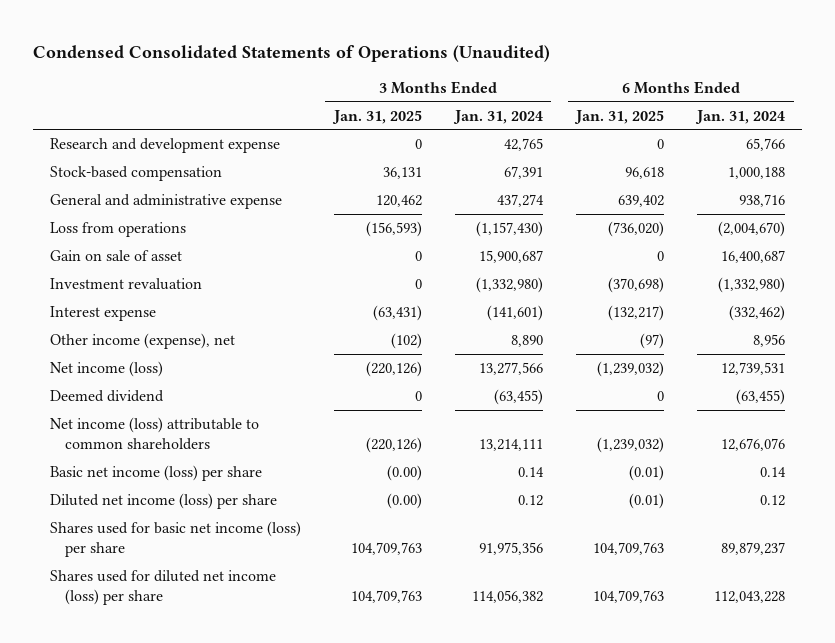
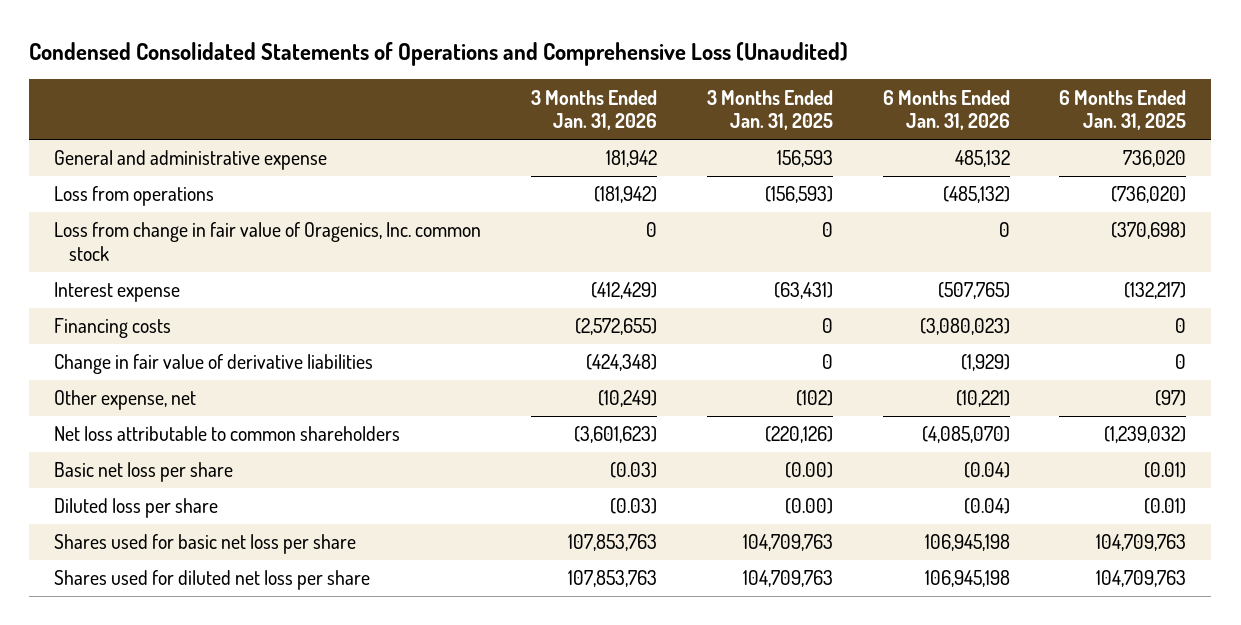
[32,44,550,62] Condensed Consolidated Statements of Operations (Unaudited) -> [29,41,849,66] Condensed Consolidated Statements of Operations and Comprehensive Loss (Unaudited)
[452,109,543,124] Jan. 31, 2024 -> none
[695,109,786,124] Jan. 31, 2024 -> none
none -> [531,89,658,131] 3 Months Ended Jan. 31, 2026
none -> [882,89,1010,131] 6 Months Ended Jan. 31, 2026
[49,138,280,154] Research and development expense -> none
[49,166,222,182] Stock-based compensation -> none
[375,195,422,208] 120,462 -> [776,150,833,168] 156,593
[618,195,665,208] 639,402 -> [1123,150,1187,168] 736,020
[49,250,182,262] Gain on sale of asset -> none
[49,278,202,291] Investment revaluation -> [54,222,482,262] Loss from change in fair value of Oragenics, Inc. common stock
[49,390,164,403] Deemed dividend -> none
[49,417,259,451] Net income (loss) attributable to common shareholders -> none
none -> [54,318,172,339] Financing costs
none -> [54,354,374,375] Change in fair value of derivative liabilities
[49,333,235,350] Other income (expense), net -> [54,390,197,411] Other expense, net
[49,361,163,378] Net income (loss) -> [54,426,401,442] Net loss attributable to common shareholders
[49,465,262,482] Basic net income (loss) per share -> [54,462,234,483] Basic net loss per share
[49,493,277,510] Diluted net income (loss) per share -> [54,498,219,519] Diluted loss per share
[49,521,301,558] Shares used for basic net income (loss) per share -> [54,534,357,555] Shares used for basic net loss per share
[49,570,276,606] Shares used for diluted net income (loss) per share -> [54,570,371,591] Shares used for diluted net loss per share

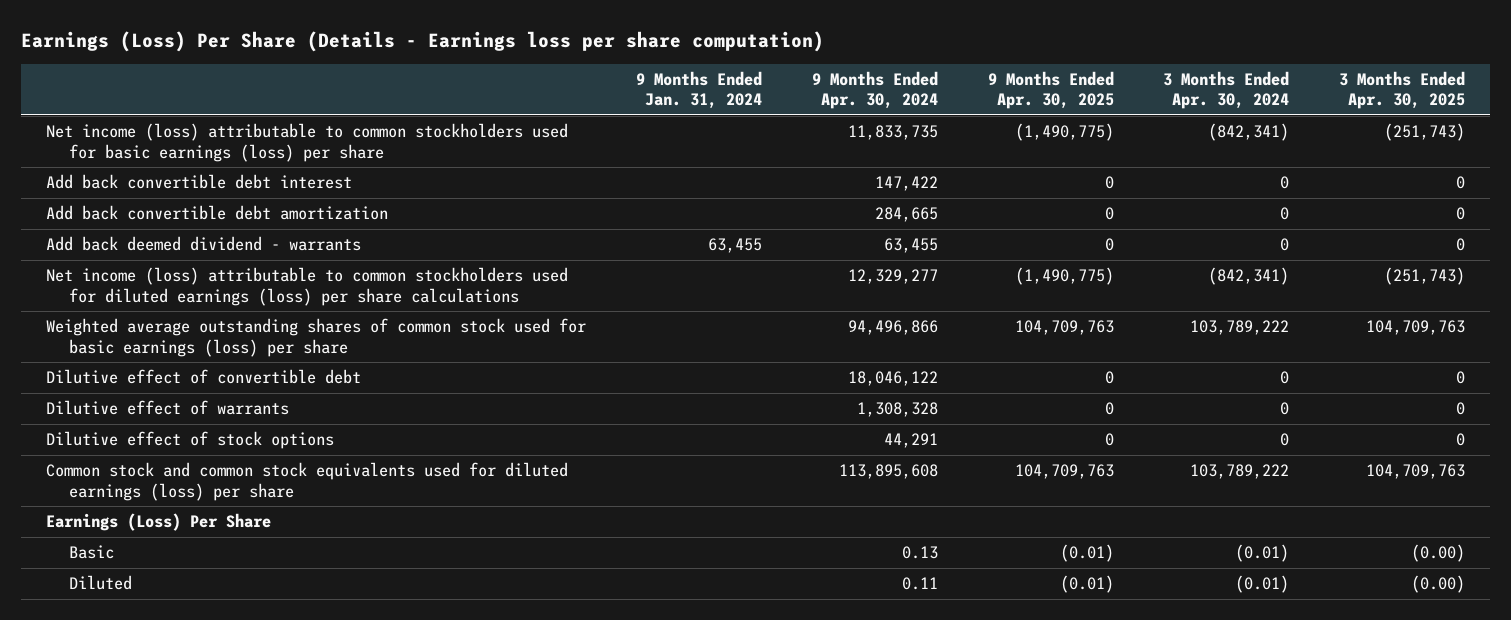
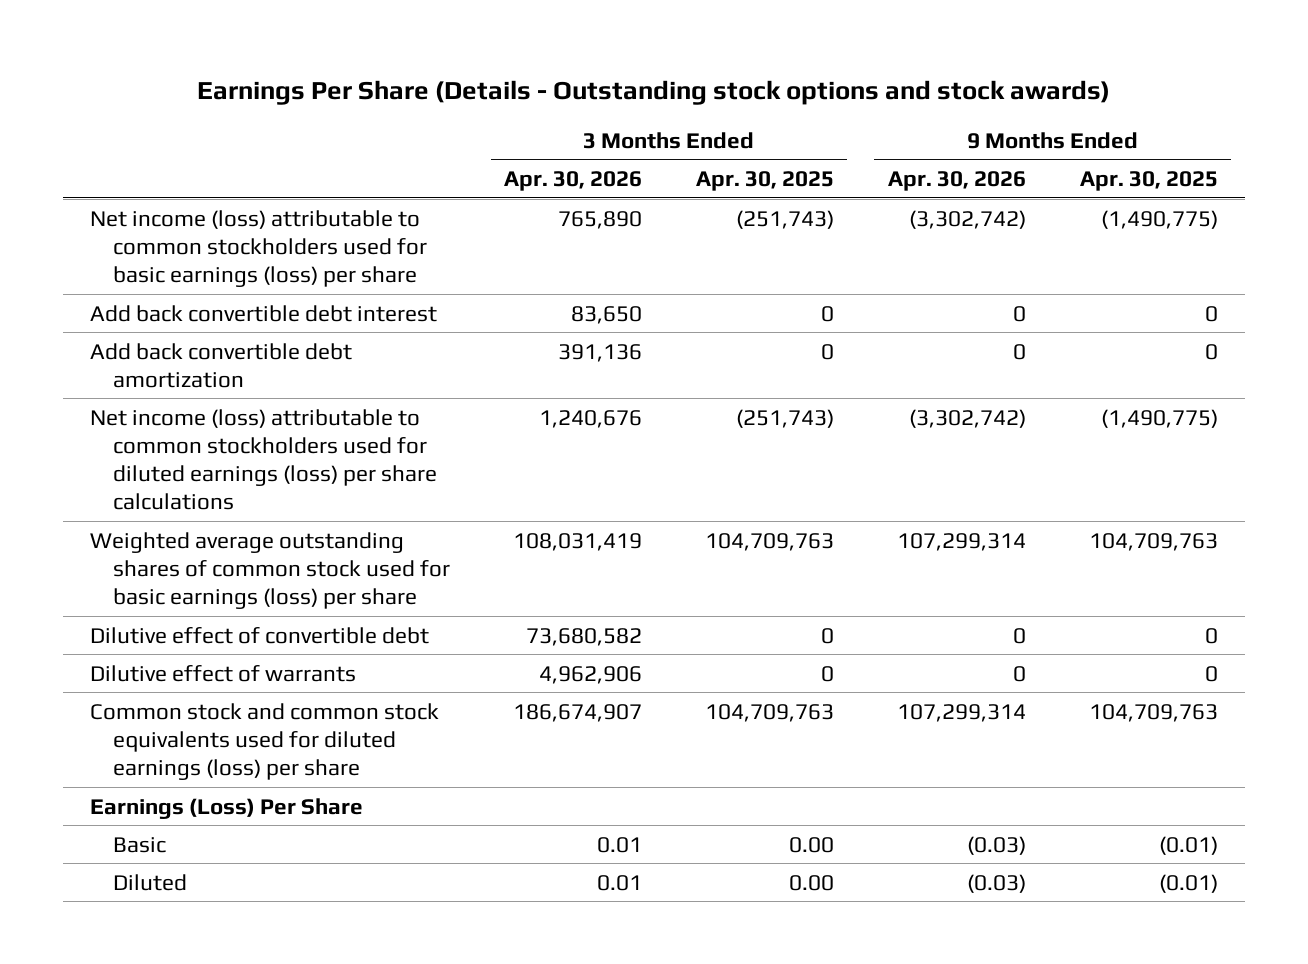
[21,31,825,53] Earnings (Loss) Per Share (Details - Earnings loss per share computation) -> [196,79,1110,105] Earnings Per Share (Details - Outstanding stock options and stock awards)
[635,70,762,110] 9 Months Ended Jan. 31, 2024 -> none
[811,70,938,110] 9 Months Ended Apr. 30, 2024 -> none
[1163,70,1290,110] 3 Months Ended Apr. 30, 2024 -> none
none -> [504,171,643,192] Apr. 30, 2026
none -> [887,171,1026,192] Apr. 30, 2026
[46,236,362,252] Add back deemed dividend - warrants -> none
[46,431,335,450] Dilutive effect of stock options -> none
[1411,544,1466,563] (0.00) -> [788,836,834,853] 0.00
[1411,575,1466,594] (0.00) -> [788,874,834,891] 0.00

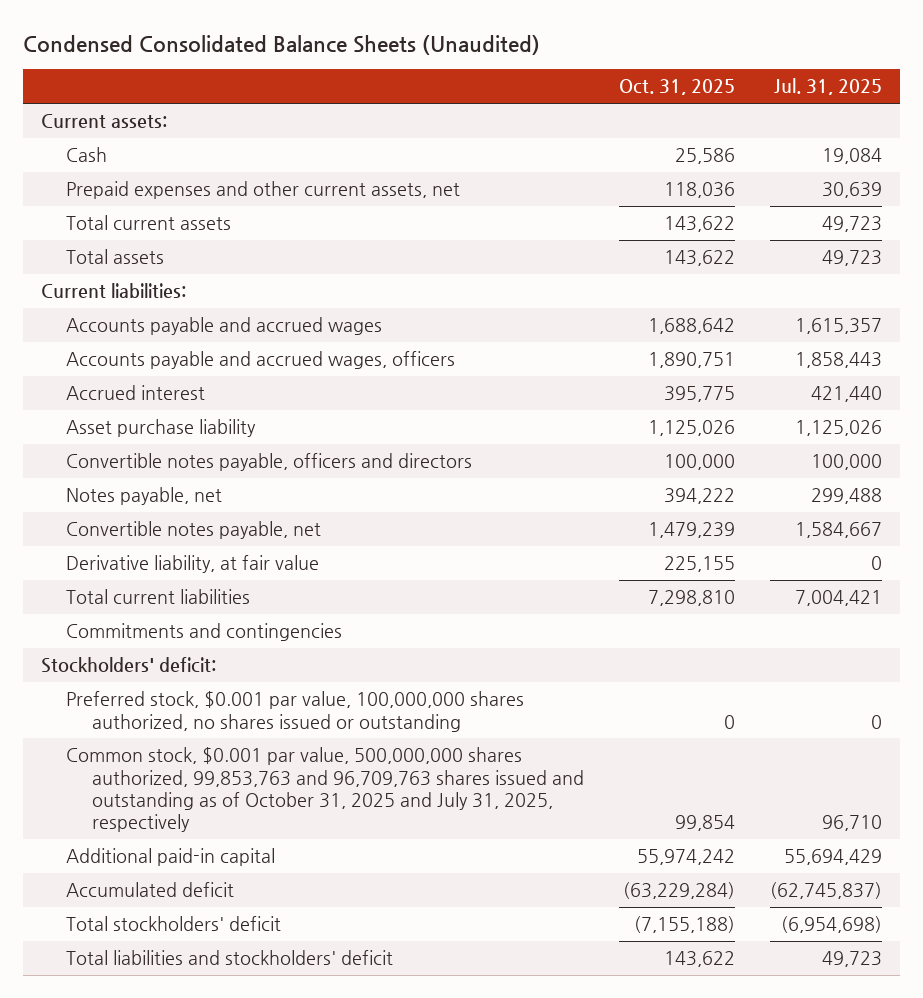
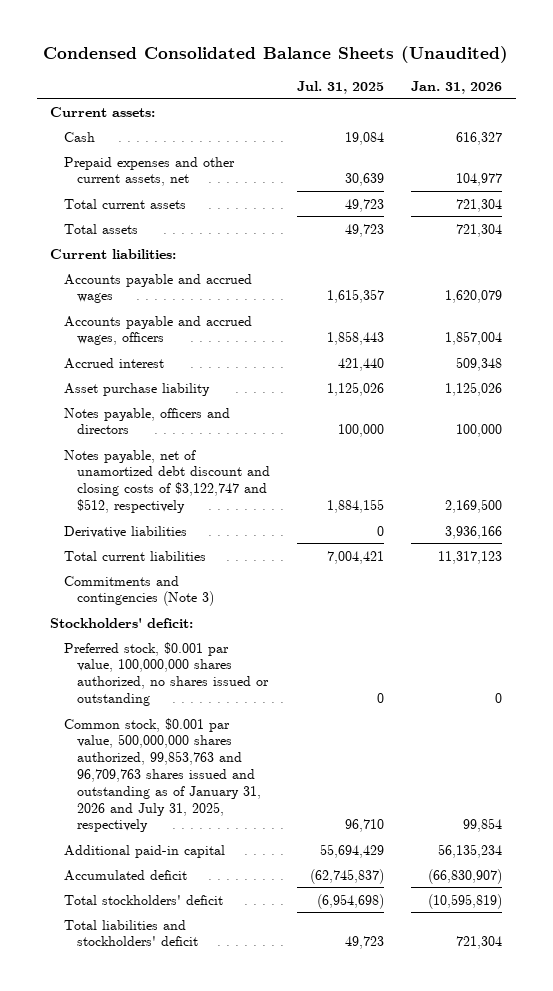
[618,79,735,96] Oct. 31, 2025 -> none
none -> [411,80,503,94] Jan. 31, 2026
[66,487,223,506] Notes payable, net -> none
[66,521,322,540] Convertible notes payable, net -> none
[66,453,473,472] Convertible notes payable, officers and directors -> [63,407,230,435] Notes payable, officers and directors
none -> [63,449,271,513] Notes payable, net of unamortized debt discount and closing costs of $3,122,747 and $512, respectively
[66,555,320,574] Derivative liability, at fair value -> [63,525,187,538] Derivative liabilities
[66,623,343,642] Commitments and contingencies -> [63,575,215,607] Commitments and contingencies (Note 3)
[66,747,584,832] Common stock, $0.001 par value, 500,000,000 shares authorized, 99,853,763 and 96,709,763 shares issued and outstanding as of October 31, 2025 and July 31, 2025, respectively -> [63,717,262,833] Common stock, $0.001 par value, 500,000,000 shares authorized, 99,853,763 and 96,709,763 shares issued and outstanding as of January 31, 2026 and July 31, 2025, respectively

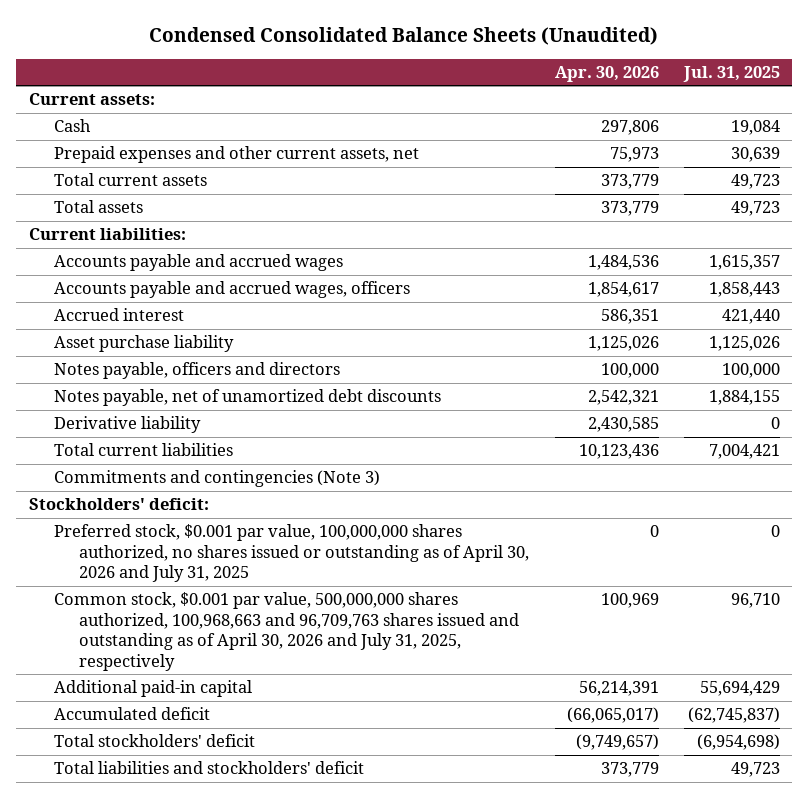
[411,80,503,94] Jan. 31, 2026 -> none
none -> [554,66,659,83] Apr. 30, 2026
[63,449,271,513] Notes payable, net of unamortized debt discount and closing costs of $3,122,747 and $512, respectively -> [54,389,442,407] Notes payable, net of unamortized debt discounts
[63,525,187,538] Derivative liabilities -> [54,416,202,434] Derivative liability
[63,641,270,706] Preferred stock, $0.001 par value, 100,000,000 shares authorized, no shares issued or outstanding -> [54,524,530,583] Preferred stock, $0.001 par value, 100,000,000 shares authorized, no shares issued or outstanding as of April 30, 2026 and July 31, 2025
[63,717,262,833] Common stock, $0.001 par value, 500,000,000 shares authorized, 99,853,763 and 96,709,763 shares issued and outstanding as of January 31, 2026 and July 31, 2025, respectively -> [54,592,520,671] Common stock, $0.001 par value, 500,000,000 shares authorized, 100,968,663 and 96,709,763 shares issued and outstanding as of April 30, 2026 and July 31, 2025, respectively

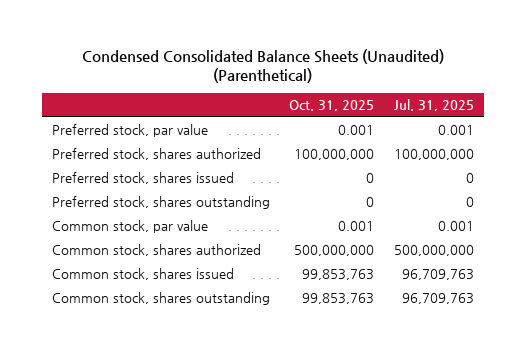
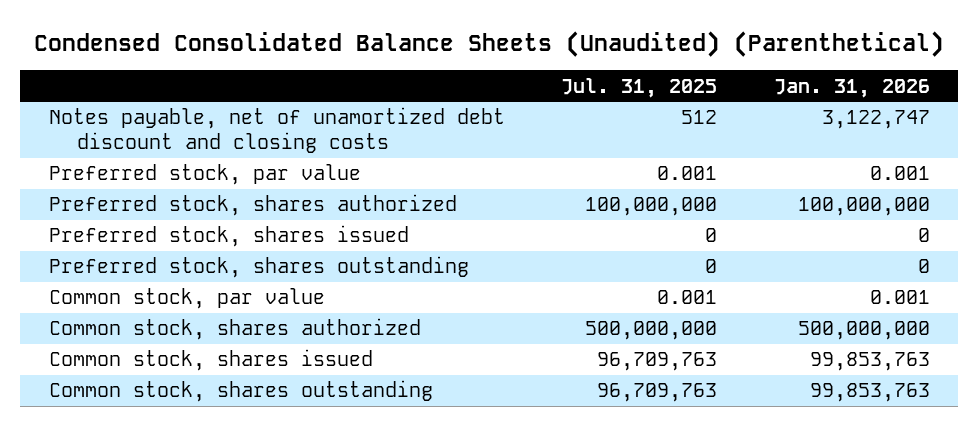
[289,100,375,112] Oct. 31, 2025 -> none
none -> [773,78,930,98] Jan. 31, 2026
none -> [48,107,505,154] Notes payable, net of unamortized debt discount and closing costs

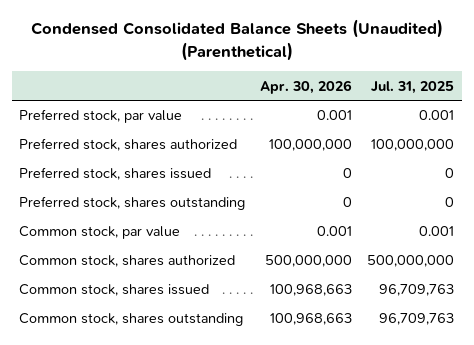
[773,78,930,98] Jan. 31, 2026 -> none
none -> [260,79,353,94] Apr. 30, 2026
[48,107,505,154] Notes payable, net of unamortized debt discount and closing costs -> none

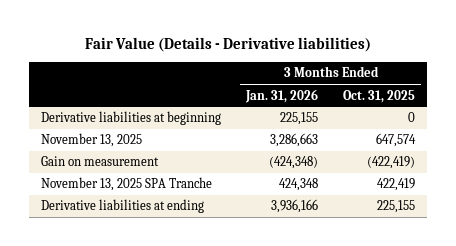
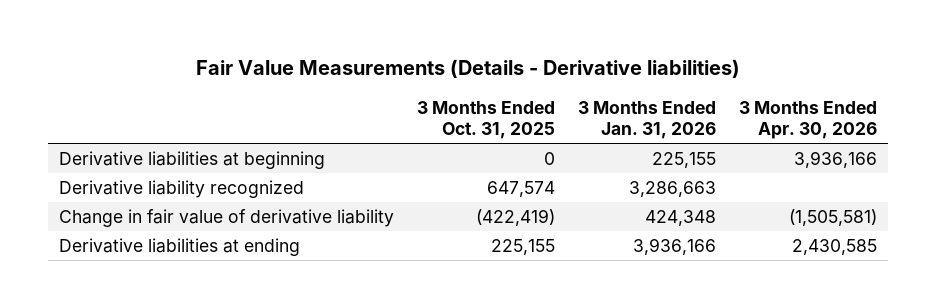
[85,37,372,53] Fair Value (Details - Derivative liabilities) -> [196,59,741,79] Fair Value Measurements (Details - Derivative liabilities)
none -> [738,100,877,140] 3 Months Ended Apr. 30, 2026
[41,156,160,167] Gain on measurement -> none
[41,177,213,192] November 13, 2025 SPA Tranche -> none
[41,133,143,148] November 13, 2025 -> [59,180,305,199] Derivative liability recognized
none -> [59,209,395,228] Change in fair value of derivative liability

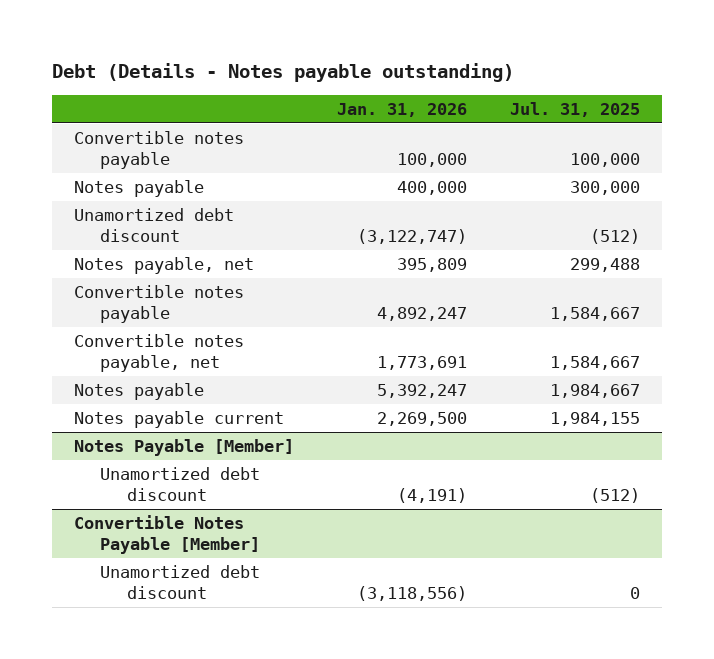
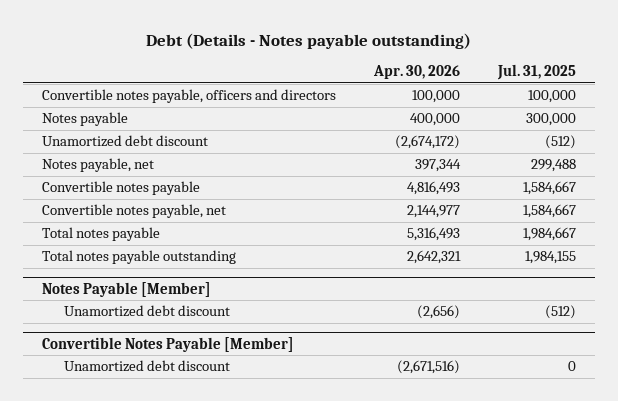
[336,102,467,117] Jan. 31, 2026 -> none
none -> [373,65,461,80] Apr. 30, 2026
[73,131,244,169] Convertible notes payable -> [42,89,337,104] Convertible notes payable, officers and directors
[73,383,204,401] Notes payable -> [42,227,161,242] Total notes payable
[73,411,284,429] Notes payable current -> [42,250,237,265] Total notes payable outstanding

